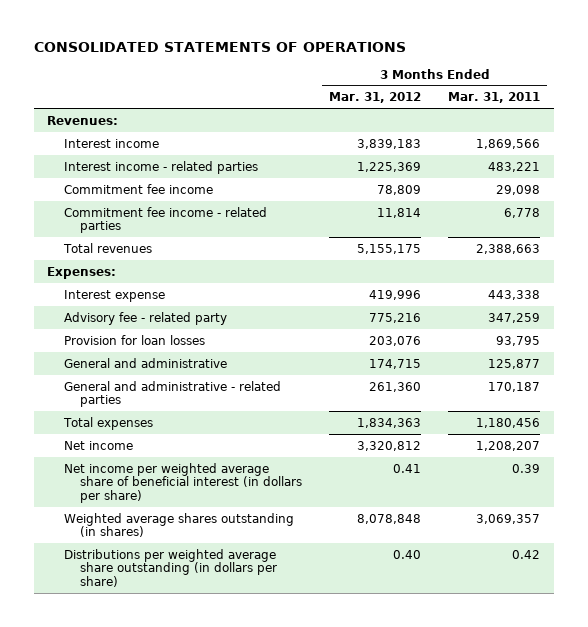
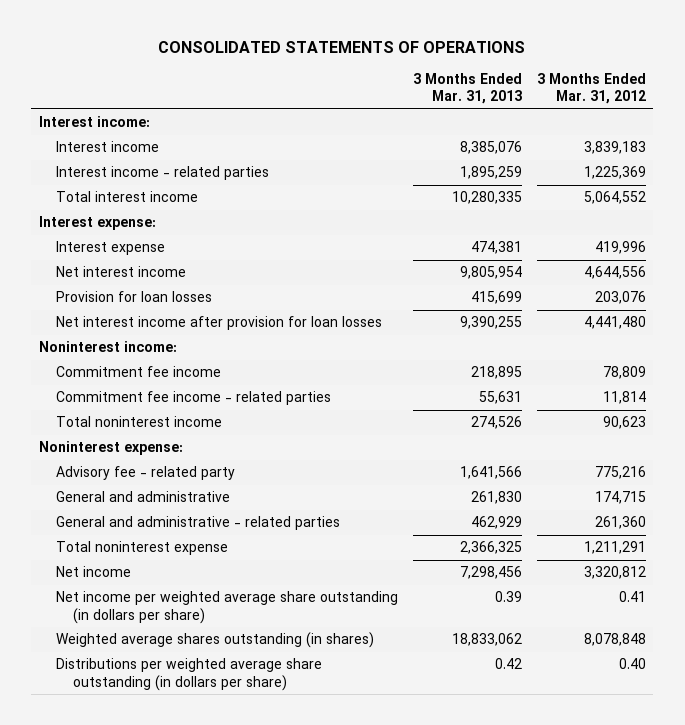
[448,92,541,104] Mar. 31, 2011 -> none
none -> [412,72,522,105] 3 Months Ended Mar. 31, 2013
[47,115,119,125] Revenues: -> none
none -> [38,116,150,128] Interest income:
none -> [55,191,198,203] Total interest income
none -> [38,216,156,231] Interest expense:
[63,289,165,302] Interest expense -> [55,241,165,256] Interest expense
none -> [55,266,186,278] Net interest income
[63,334,205,345] Provision for loan losses -> [55,291,212,303] Provision for loan losses
none -> [55,316,382,331] Net interest income after provision for loan losses
none -> [38,341,177,353] Noninterest income:
[62,242,152,253] Total revenues -> none
[47,266,117,279] Expenses: -> none
none -> [55,416,222,428] Total noninterest income
none -> [38,441,183,456] Noninterest expense:
[62,416,153,430] Total expenses -> none
none -> [55,541,228,556] Total noninterest expense
[63,462,303,504] Net income per weighted average share of beneficial interest (in dollars per share) -> [55,591,398,624] Net income per weighted average share outstanding (in dollars per share)

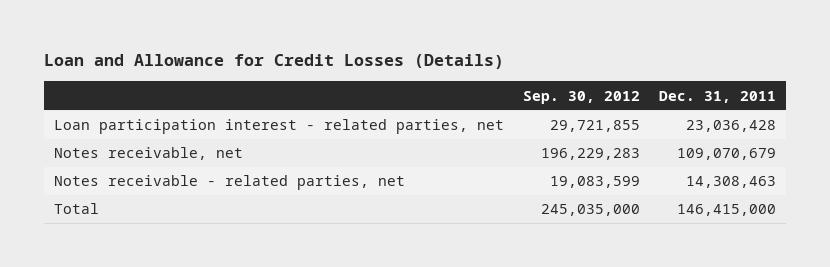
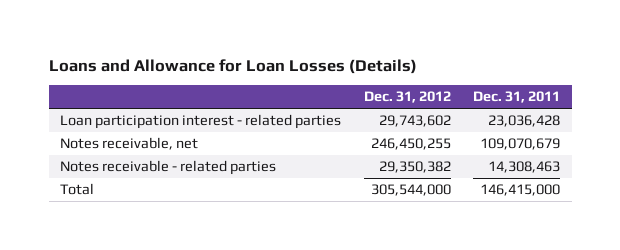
[43,54,504,70] Loan and Allowance for Credit Losses (Details) -> [48,58,417,74] Loans and Allowance for Loan Losses (Details)
[523,90,641,104] Sep. 30, 2012 -> none
none -> [363,91,451,104] Dec. 31, 2012
[53,119,504,135] Loan participation interest - related parties, net -> [60,114,342,130] Loan participation interest - related parties
[53,175,405,191] Notes receivable - related parties, net -> [60,160,277,176] Notes receivable - related parties

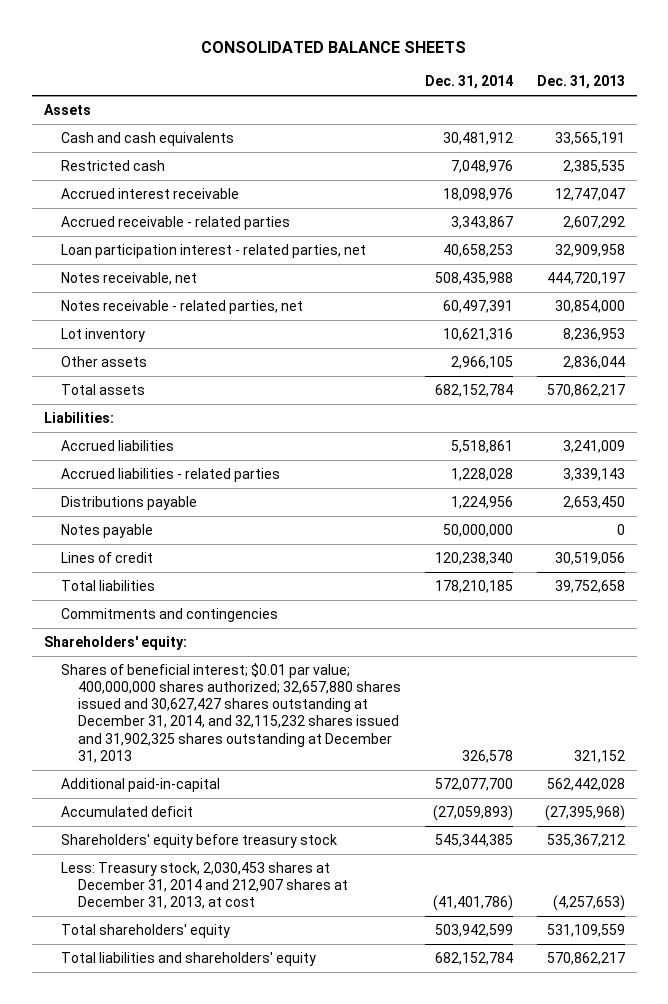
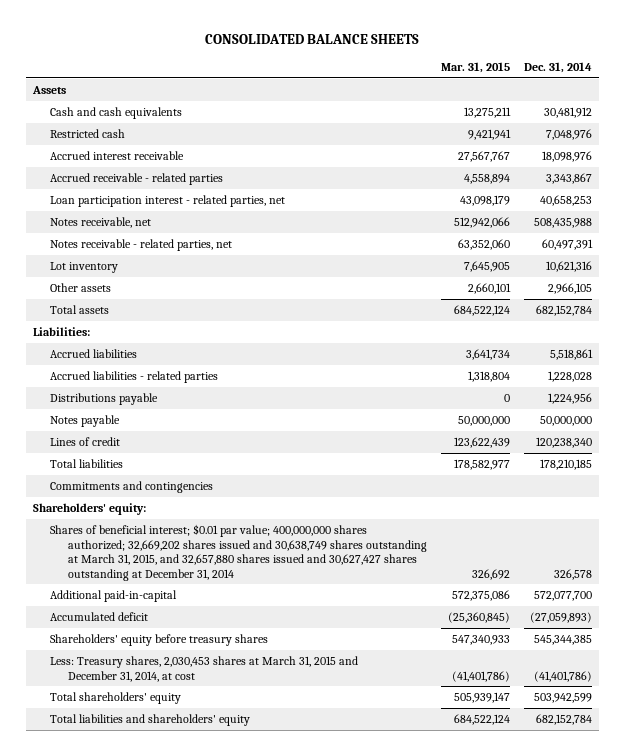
[536,75,625,90] Dec. 31, 2013 -> none
none -> [440,62,510,74] Mar. 31, 2015
[60,663,401,763] Shares of beneficial interest; $0.01 par value; 400,000,000 shares authorized; 32,657,880 shares issued and 30,627,427 shares outstanding at December 31, 2014, and 32,115,232 shares issued and 31,902,325 shares outstanding at December 31, 2013 -> [50,523,427,581] Shares of beneficial interest; $0.01 par value; 400,000,000 shares authorized; 32,669,202 shares issued and 30,638,749 shares outstanding at March 31, 2015, and 32,657,880 shares issued and 30,627,427 shares outstanding at December 31, 2014
[60,834,337,849] Shareholders' equity before treasury stock -> [50,633,269,646] Shareholders' equity before treasury shares
[60,862,348,910] Less: Treasury stock, 2,030,453 shares at December 31, 2014 and 212,907 shares at December 31, 2013, at cost -> [50,655,359,682] Less: Treasury shares, 2,030,453 shares at March 31, 2015 and December 31, 2014, at cost

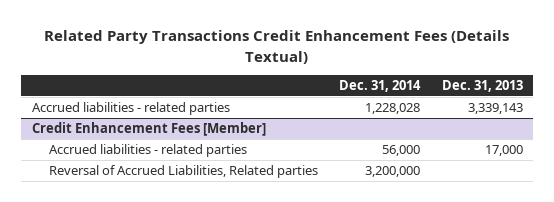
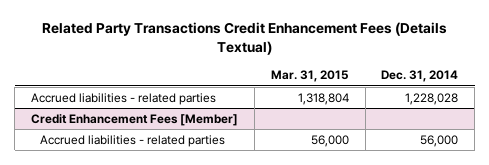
[441,80,523,93] Dec. 31, 2013 -> none
none -> [270,70,349,83] Mar. 31, 2015
[49,165,319,179] Reversal of Accrued Liabilities, Related parties -> none

